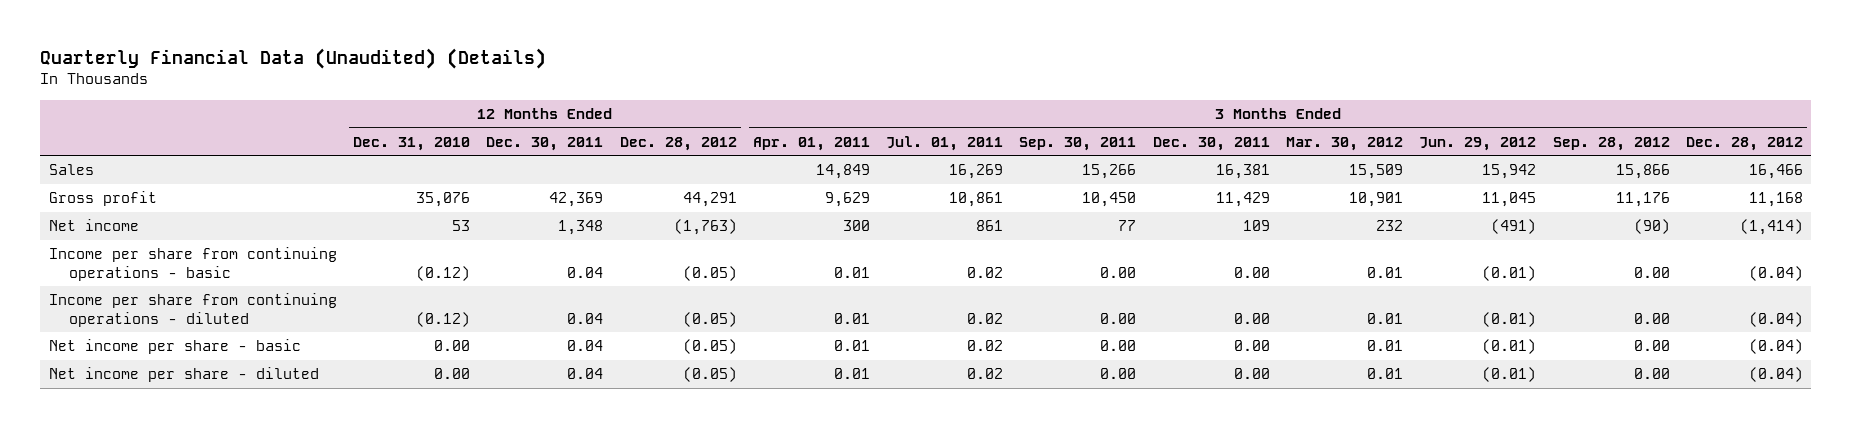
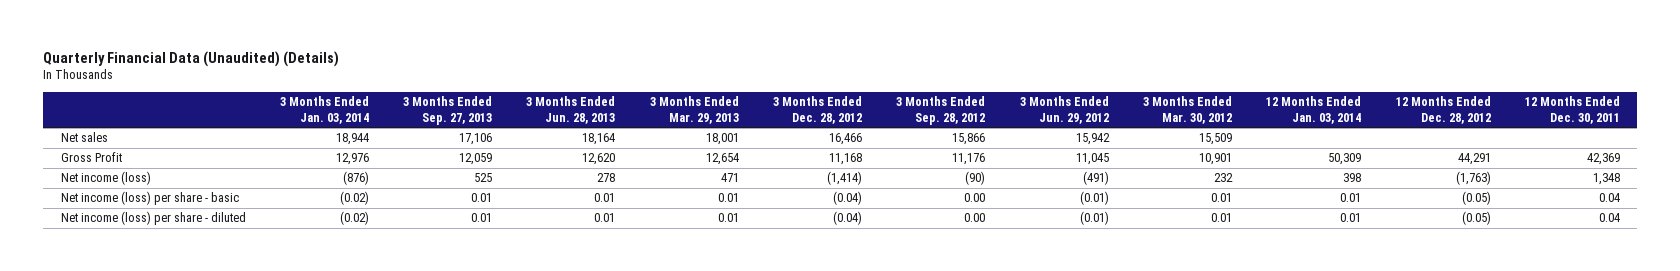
[352,136,470,151] Dec. 31, 2010 -> none
[752,136,870,151] Apr. 01, 2011 -> none
[886,135,1004,151] Jul. 01, 2011 -> none
[1019,136,1137,151] Sep. 30, 2011 -> none
[1152,136,1270,151] Dec. 30, 2011 -> none
none -> [279,96,369,124] 3 Months Ended Jan. 03, 2014
none -> [403,96,493,125] 3 Months Ended Sep. 27, 2013
none -> [526,96,616,124] 3 Months Ended Jun. 28, 2013
none -> [649,96,739,124] 3 Months Ended Mar. 29, 2013
none -> [1266,96,1362,124] 12 Months Ended Jan. 03, 2014
[48,247,337,281] Income per share from continuing operations - basic -> none
[48,293,337,327] Income per share from continuing operations - diluted -> none
[48,164,94,176] Sales -> [60,132,108,143] Net sales
[48,191,157,207] Gross profit -> [60,152,122,163] Gross Profit
[48,219,139,232] Net income -> [60,171,151,186] Net income (loss)
[48,339,301,355] Net income per share - basic -> [60,191,239,206] Net income (loss) per share - basic
[48,367,319,383] Net income per share - diluted -> [60,211,246,226] Net income (loss) per share - diluted

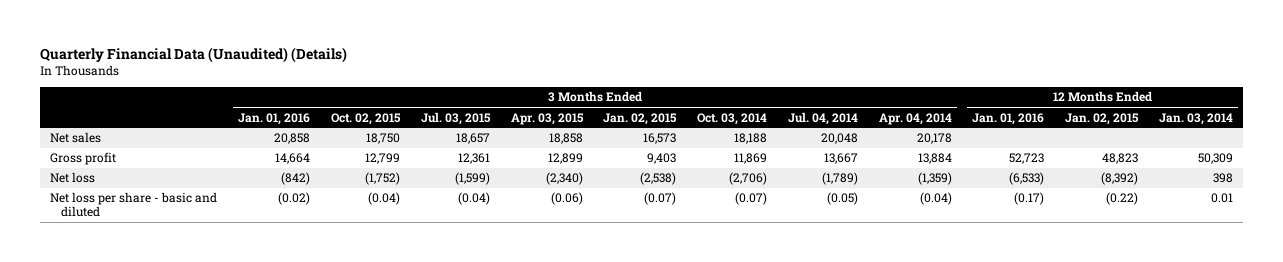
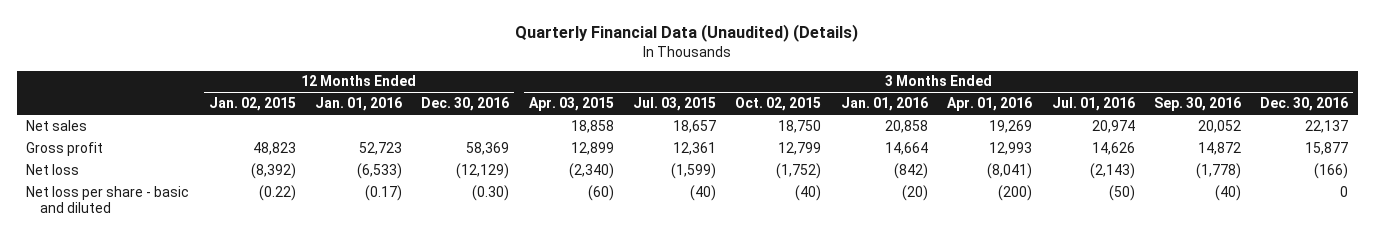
[603,112,678,125] Jan. 02, 2015 -> none
[697,112,768,125] Oct. 03, 2014 -> none
[787,111,858,125] Jul. 04, 2014 -> none
[878,112,952,125] Apr. 04, 2014 -> none
[1158,112,1233,125] Jan. 03, 2014 -> none
none -> [421,97,510,112] Dec. 30, 2016
none -> [947,97,1033,112] Apr. 01, 2016
none -> [1051,97,1135,112] Jul. 01, 2016
none -> [1153,97,1241,112] Sep. 30, 2016
none -> [1260,97,1349,112] Dec. 30, 2016
[278,192,311,206] (0.02) -> [901,184,928,201] (20)
[367,192,400,206] (0.04) -> [795,184,822,201] (40)
[457,192,490,206] (0.04) -> [690,184,717,201] (40)
[550,192,583,206] (0.06) -> [587,184,614,201] (60)

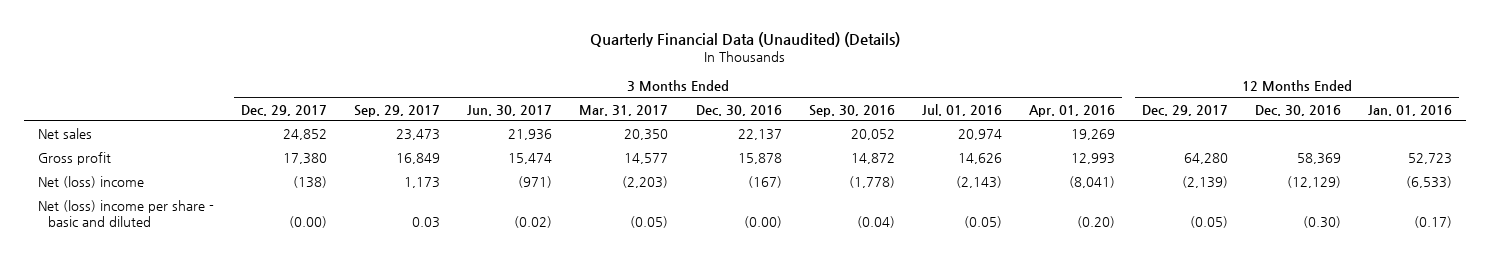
[208,97,296,112] Jan. 02, 2015 -> none
[528,97,614,112] Apr. 03, 2015 -> none
[633,97,717,112] Jul. 03, 2015 -> none
[735,97,822,112] Oct. 02, 2015 -> none
[840,97,928,112] Jan. 01, 2016 -> none
none -> [240,104,327,116] Dec. 29, 2017
none -> [354,104,441,117] Sep. 29, 2017
none -> [467,104,553,116] Jun. 30, 2017
none -> [579,104,669,116] Mar. 31, 2017
none -> [1142,104,1229,116] Dec. 29, 2017
[1305,141,1349,155] 15,877 -> [737,153,782,165] 15,878
[26,163,80,175] Net loss -> [37,176,144,189] Net (loss) income
[1314,162,1349,179] (166) -> [747,176,782,189] (167)
[26,185,190,214] Net loss per share - basic and diluted -> [37,200,214,228] Net (loss) income per share - basic and diluted
[998,184,1033,201] (200) -> [1076,216,1115,229] (0.20)
[1108,184,1135,201] (50) -> [963,216,1002,229] (0.05)
[1214,184,1241,201] (40) -> [856,216,895,229] (0.04)
[1340,185,1349,197] 0 -> [743,216,782,229] (0.00)

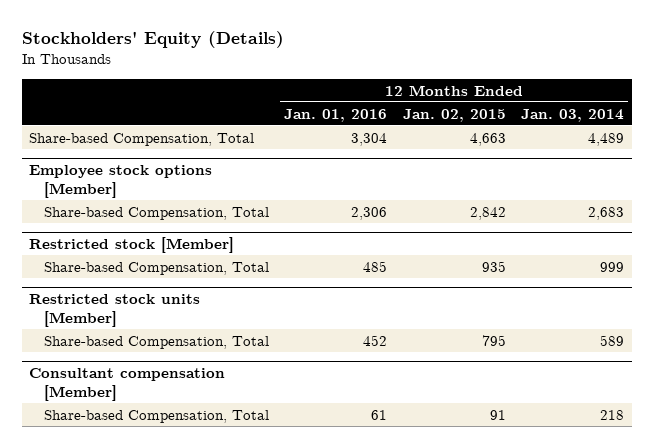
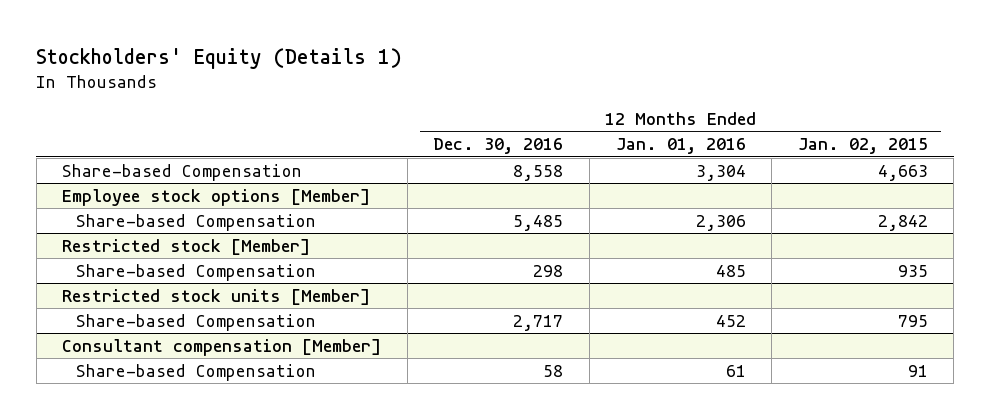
[21,31,284,49] Stockholders' Equity (Details) -> [36,47,403,69] Stockholders' Equity (Details 1)
[521,108,625,122] Jan. 03, 2014 -> none
none -> [433,138,564,155] Dec. 30, 2016
[29,132,255,146] Share-based Compensation, Total -> [62,163,303,181] Share-based Compensation
[43,206,269,220] Share-based Compensation, Total -> [75,213,316,231] Share-based Compensation
[43,261,269,275] Share-based Compensation, Total -> [75,263,316,281] Share-based Compensation
[43,335,269,349] Share-based Compensation, Total -> [75,313,316,331] Share-based Compensation
[43,409,269,423] Share-based Compensation, Total -> [75,363,316,381] Share-based Compensation

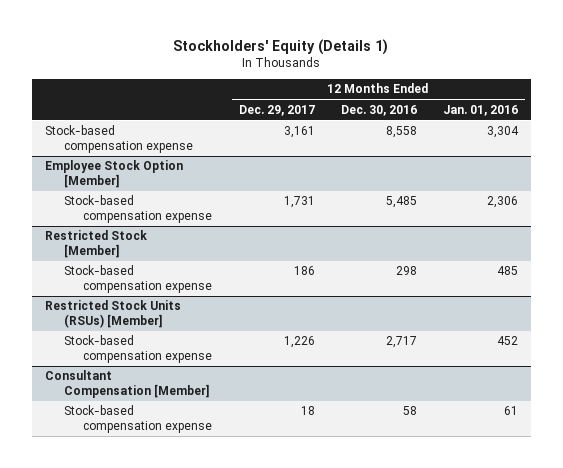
[797,138,928,155] Jan. 02, 2015 -> none
none -> [238,104,315,116] Dec. 29, 2017
[62,163,303,181] Share-based Compensation -> [44,125,194,154] Stock-based compensation expense
[62,188,371,206] Employee stock options [Member] -> [44,160,183,189] Employee Stock Option [Member]
[75,213,316,231] Share-based Compensation -> [64,195,213,224] Stock-based compensation expense
[62,238,311,255] Restricted stock [Member] -> [44,230,147,259] Restricted Stock [Member]
[75,263,316,281] Share-based Compensation -> [64,265,213,294] Stock-based compensation expense
[62,288,371,305] Restricted stock units [Member] -> [44,300,181,329] Restricted Stock Units (RSUs) [Member]
[75,313,316,331] Share-based Compensation -> [64,335,213,364] Stock-based compensation expense
[62,338,382,356] Consultant compensation [Member] -> [44,370,211,399] Consultant Compensation [Member]
[75,363,316,381] Share-based Compensation -> [64,405,213,434] Stock-based compensation expense

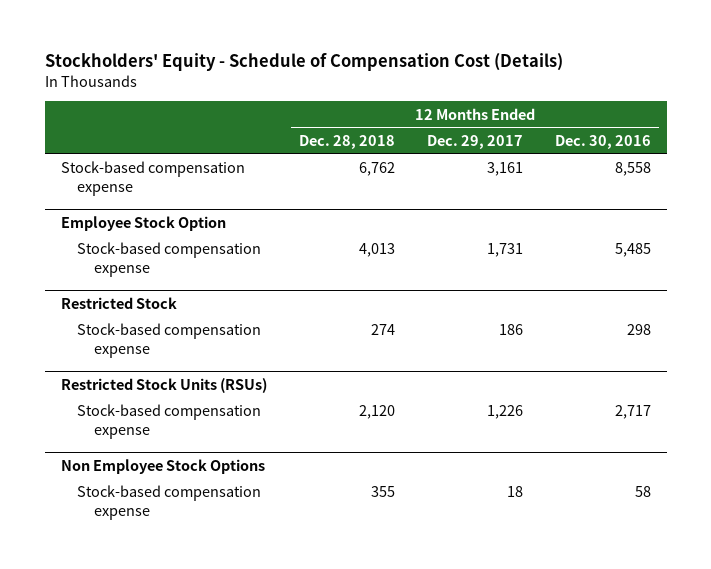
[173,38,389,55] Stockholders' Equity (Details 1) -> [44,53,563,72] Stockholders' Equity - Schedule of Compensation Cost (Details)
[443,104,519,116] Jan. 01, 2016 -> none
none -> [298,134,395,149] Dec. 28, 2018
[44,160,183,189] Employee Stock Option [Member] -> [60,215,226,231] Employee Stock Option
[44,230,147,259] Restricted Stock [Member] -> [60,296,177,309] Restricted Stock
[44,300,181,329] Restricted Stock Units (RSUs) [Member] -> [60,377,267,393] Restricted Stock Units (RSUs)
[44,370,211,399] Consultant Compensation [Member] -> none
none -> [60,458,265,474] Non Employee Stock Options

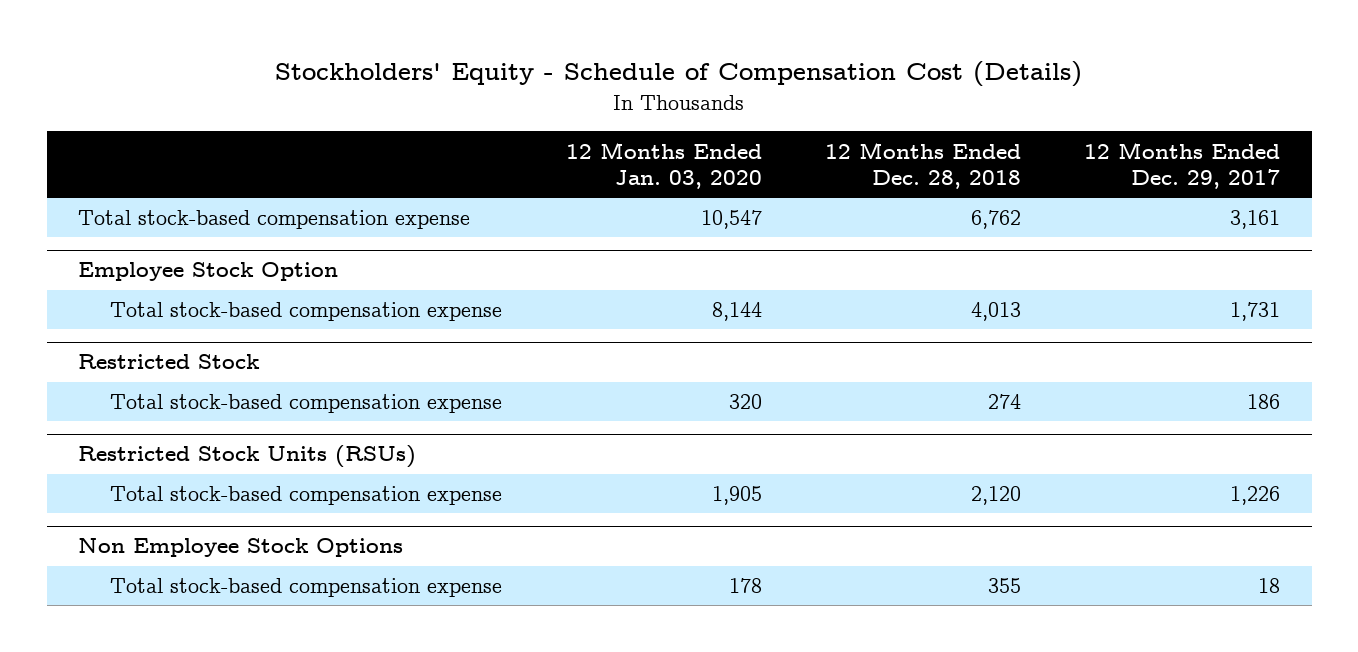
[554,134,651,149] Dec. 30, 2016 -> none
none -> [565,141,762,190] 12 Months Ended Jan. 03, 2020
[60,161,245,197] Stock-based compensation expense -> [78,210,471,230] Total stock-based compensation expense
[77,242,262,278] Stock-based compensation expense -> [110,302,503,322] Total stock-based compensation expense
[77,323,262,359] Stock-based compensation expense -> [110,394,503,414] Total stock-based compensation expense
[77,404,262,440] Stock-based compensation expense -> [110,486,503,506] Total stock-based compensation expense
[77,485,262,521] Stock-based compensation expense -> [110,578,503,598] Total stock-based compensation expense

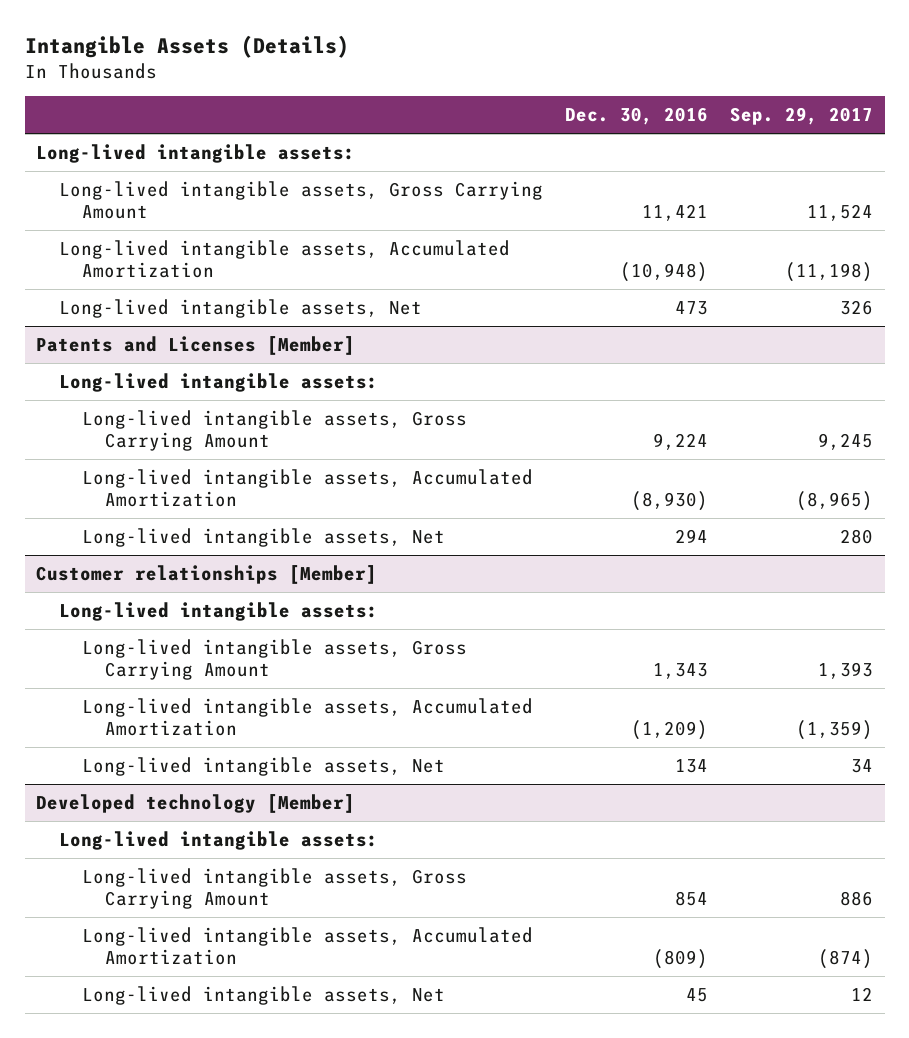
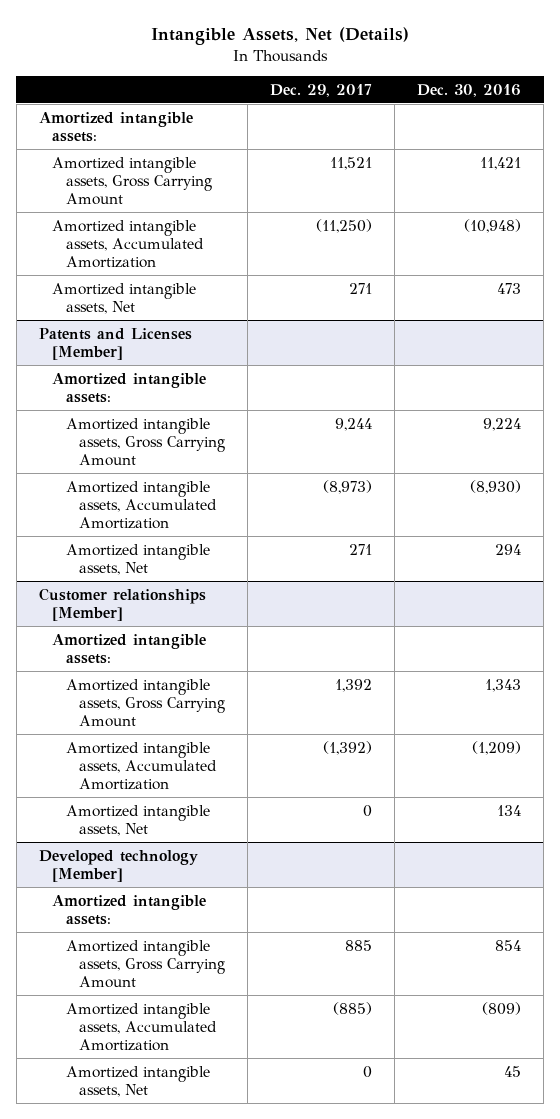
[24,35,349,59] Intangible Assets (Details) -> [151,27,410,46] Intangible Assets, Net (Details)
[730,107,874,126] Sep. 29, 2017 -> none
none -> [270,83,373,97] Dec. 29, 2017
[35,143,355,163] Long-lived intangible assets: -> [38,111,193,143] Amortized intangible assets:
[59,180,544,220] Long-lived intangible assets, Gross Carrying Amount -> [52,156,212,206] Amortized intangible assets, Gross Carrying Amount
[59,239,511,279] Long-lived intangible assets, Accumulated Amortization -> [52,219,204,269] Amortized intangible assets, Accumulated Amortization
[59,298,423,318] Long-lived intangible assets, Net -> [52,282,197,315] Amortized intangible assets, Net
[59,372,379,392] Long-lived intangible assets: -> [52,372,207,404] Amortized intangible assets:
[82,409,468,452] Long-lived intangible assets, Gross Carrying Amount -> [65,417,226,467] Amortized intangible assets, Gross Carrying Amount
[82,468,534,508] Long-lived intangible assets, Accumulated Amortization -> [65,480,218,530] Amortized intangible assets, Accumulated Amortization
[82,527,446,547] Long-lived intangible assets, Net -> [65,543,210,576] Amortized intangible assets, Net
[59,601,379,621] Long-lived intangible assets: -> [52,633,207,665] Amortized intangible assets:
[82,638,468,681] Long-lived intangible assets, Gross Carrying Amount -> [65,678,226,728] Amortized intangible assets, Gross Carrying Amount
[82,697,534,737] Long-lived intangible assets, Accumulated Amortization -> [65,741,218,791] Amortized intangible assets, Accumulated Amortization
[82,756,446,776] Long-lived intangible assets, Net -> [65,804,210,837] Amortized intangible assets, Net
[59,830,379,850] Long-lived intangible assets: -> [52,894,207,926] Amortized intangible assets:
[82,867,468,910] Long-lived intangible assets, Gross Carrying Amount -> [65,939,226,989] Amortized intangible assets, Gross Carrying Amount
[82,926,534,966] Long-lived intangible assets, Accumulated Amortization -> [65,1002,218,1052] Amortized intangible assets, Accumulated Amortization
[82,985,446,1005] Long-lived intangible assets, Net -> [65,1065,210,1098] Amortized intangible assets, Net

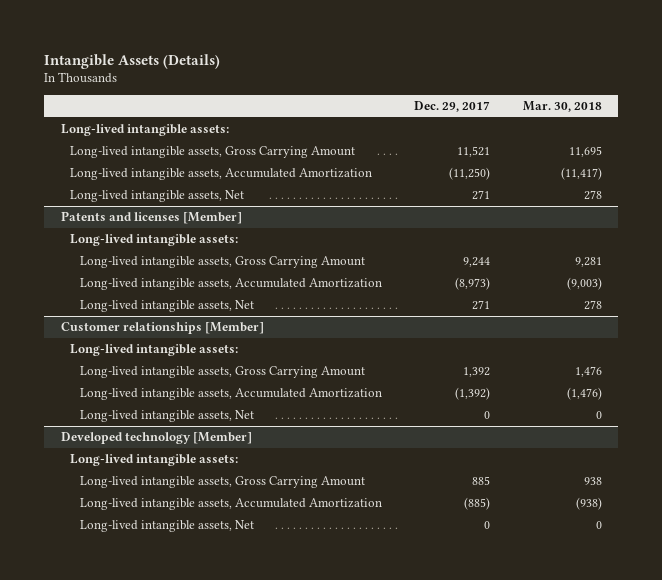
[151,27,410,46] Intangible Assets, Net (Details) -> [44,53,221,69] Intangible Assets (Details)
[417,83,522,97] Dec. 30, 2016 -> none
none -> [522,101,602,113] Mar. 30, 2018
[38,111,193,143] Amortized intangible assets: -> [60,123,229,136] Long-lived intangible assets:
[52,156,212,206] Amortized intangible assets, Gross Carrying Amount -> [70,145,356,158] Long-lived intangible assets, Gross Carrying Amount
[52,219,204,269] Amortized intangible assets, Accumulated Amortization -> [70,167,373,180] Long-lived intangible assets, Accumulated Amortization
[52,282,197,315] Amortized intangible assets, Net -> [70,189,245,202] Long-lived intangible assets, Net
[38,327,192,361] Patents and Licenses [Member] -> [60,210,242,224] Patents and licenses [Member]
[52,372,207,404] Amortized intangible assets: -> [70,233,239,246] Long-lived intangible assets:
[65,417,226,467] Amortized intangible assets, Gross Carrying Amount -> [80,255,366,268] Long-lived intangible assets, Gross Carrying Amount
[65,480,218,530] Amortized intangible assets, Accumulated Amortization -> [80,277,383,290] Long-lived intangible assets, Accumulated Amortization
[65,543,210,576] Amortized intangible assets, Net -> [80,299,255,312] Long-lived intangible assets, Net
[52,633,207,665] Amortized intangible assets: -> [70,343,239,356] Long-lived intangible assets:
[65,678,226,728] Amortized intangible assets, Gross Carrying Amount -> [80,365,366,378] Long-lived intangible assets, Gross Carrying Amount
[65,741,218,791] Amortized intangible assets, Accumulated Amortization -> [80,387,383,400] Long-lived intangible assets, Accumulated Amortization
[65,804,210,837] Amortized intangible assets, Net -> [80,409,255,422] Long-lived intangible assets, Net
[52,894,207,926] Amortized intangible assets: -> [70,453,239,466] Long-lived intangible assets:
[65,939,226,989] Amortized intangible assets, Gross Carrying Amount -> [80,475,366,488] Long-lived intangible assets, Gross Carrying Amount
[65,1002,218,1052] Amortized intangible assets, Accumulated Amortization -> [80,497,383,510] Long-lived intangible assets, Accumulated Amortization
[65,1065,210,1098] Amortized intangible assets, Net -> [80,519,255,532] Long-lived intangible assets, Net

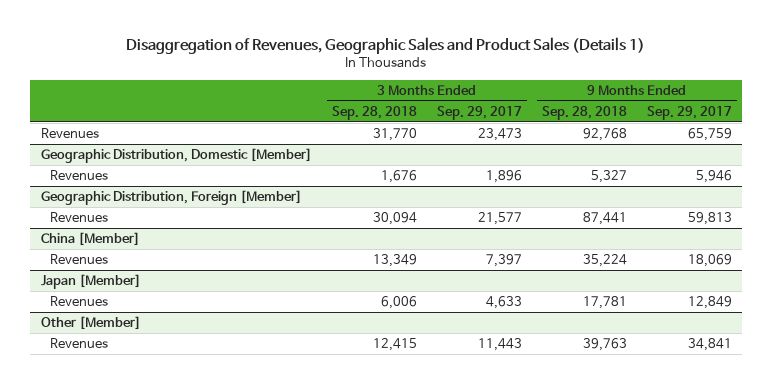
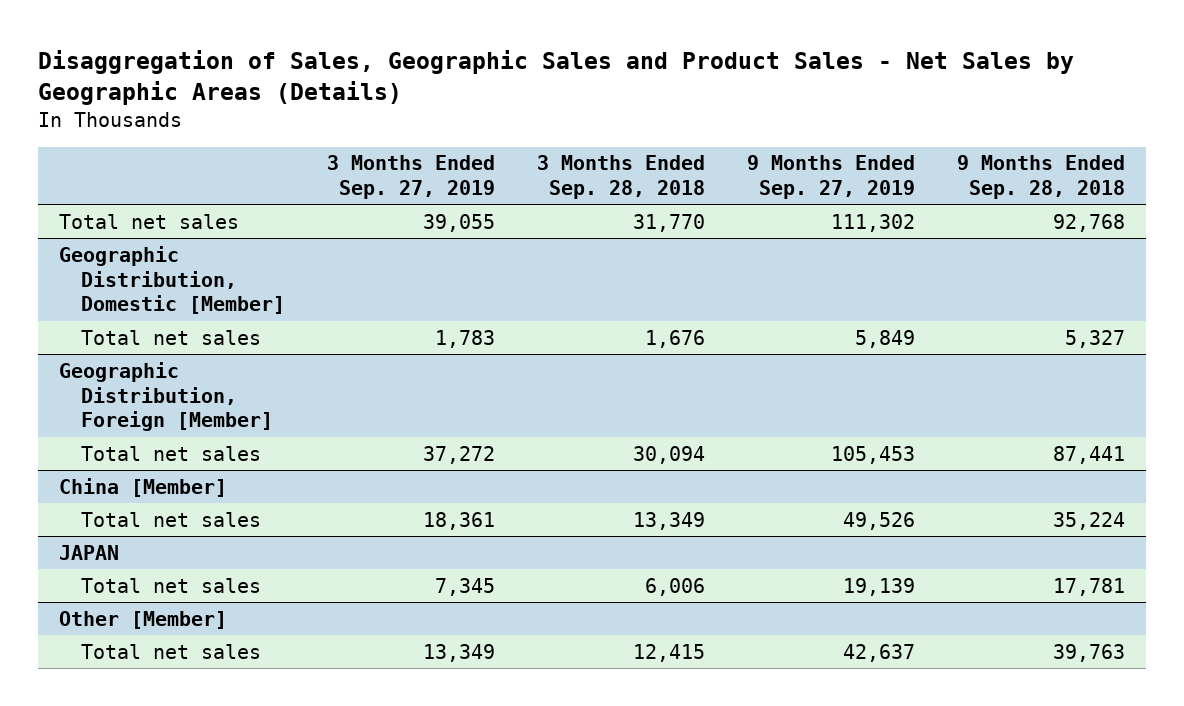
[126,37,646,55] Disaggregation of Revenues, Geographic Sales and Product Sales (Details 1) -> [37,49,1074,105] Disaggregation of Sales, Geographic Sales and Product Sales - Net Sales by Geographic Areas (Details)
[436,105,522,120] Sep. 29, 2017 -> none
[647,105,733,120] Sep. 29, 2017 -> none
none -> [327,155,496,200] 3 Months Ended Sep. 27, 2019
none -> [747,155,916,200] 9 Months Ended Sep. 27, 2019
[40,127,99,138] Revenues -> [58,213,239,229] Total net sales
[49,169,108,180] Revenues -> [81,329,262,345] Total net sales
[49,211,108,222] Revenues -> [81,445,262,461] Total net sales
[49,253,108,264] Revenues -> [81,511,262,527] Total net sales
[40,273,141,289] Japan [Member] -> [58,544,119,560] JAPAN
[49,295,108,306] Revenues -> [81,577,262,593] Total net sales
[49,337,108,348] Revenues -> [81,643,262,659] Total net sales

